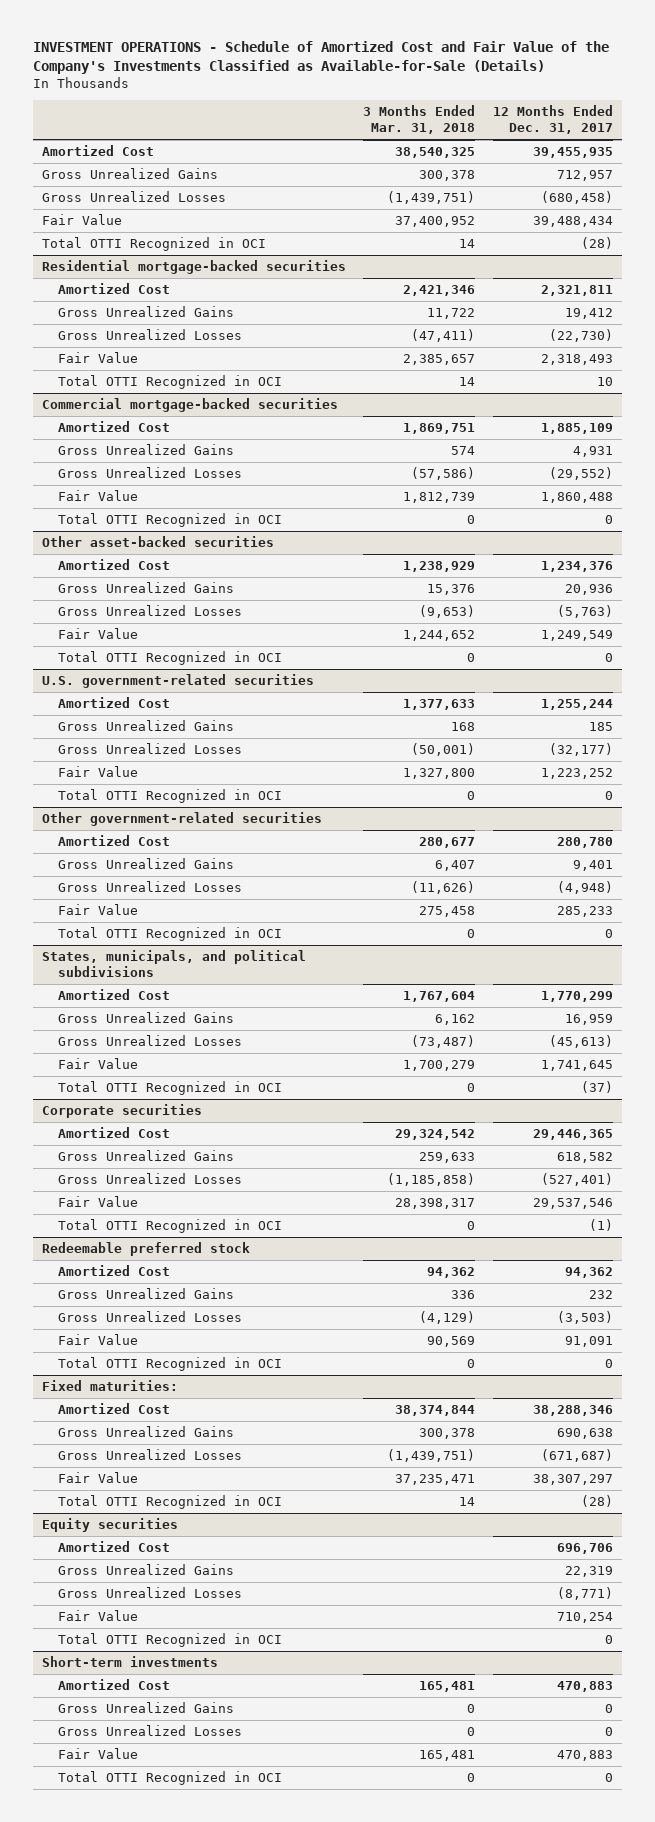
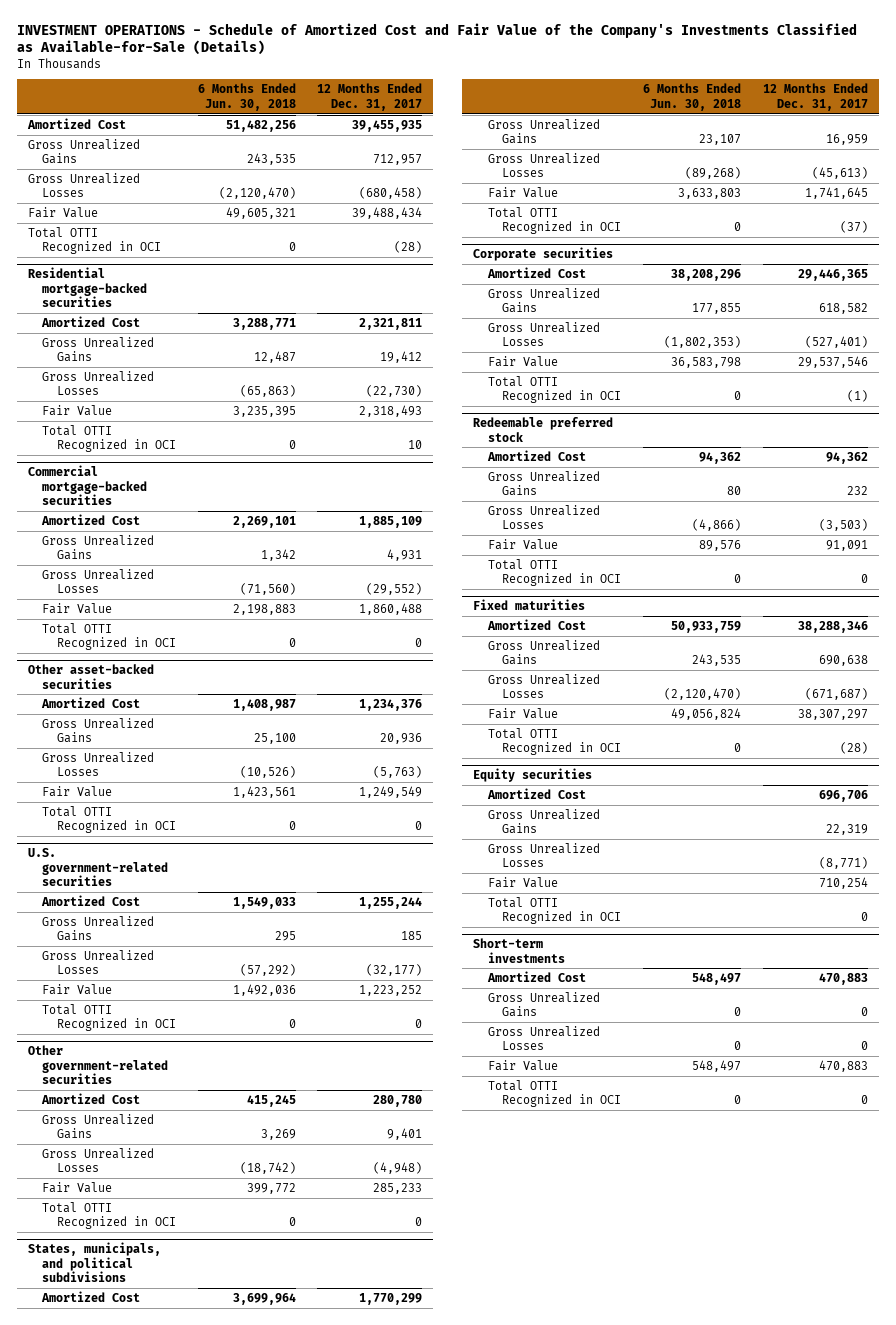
[363,105,476,135] 3 Months Ended Mar. 31, 2018 -> none
none -> [197,83,296,111] 6 Months Ended Jun. 30, 2018
[41,1380,178,1392] Fixed maturities: -> [473,599,586,611] Fixed maturities

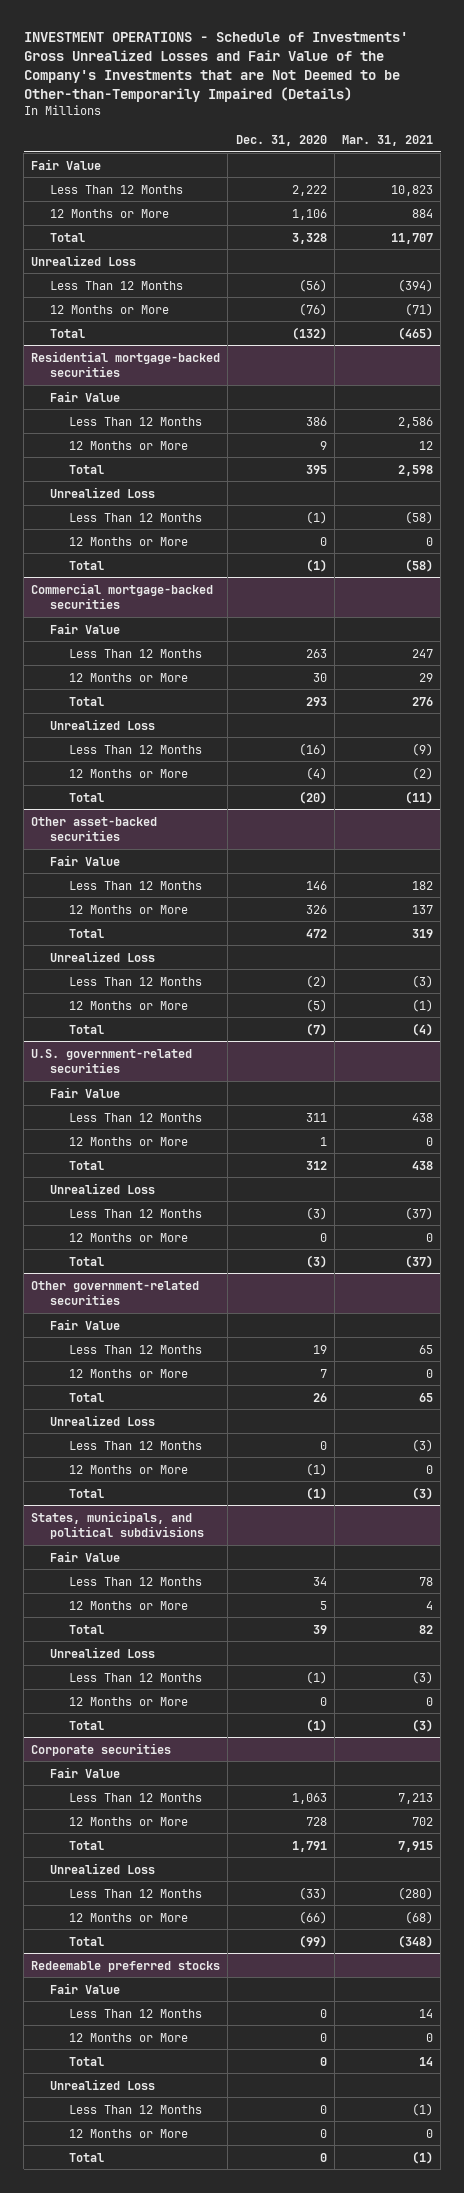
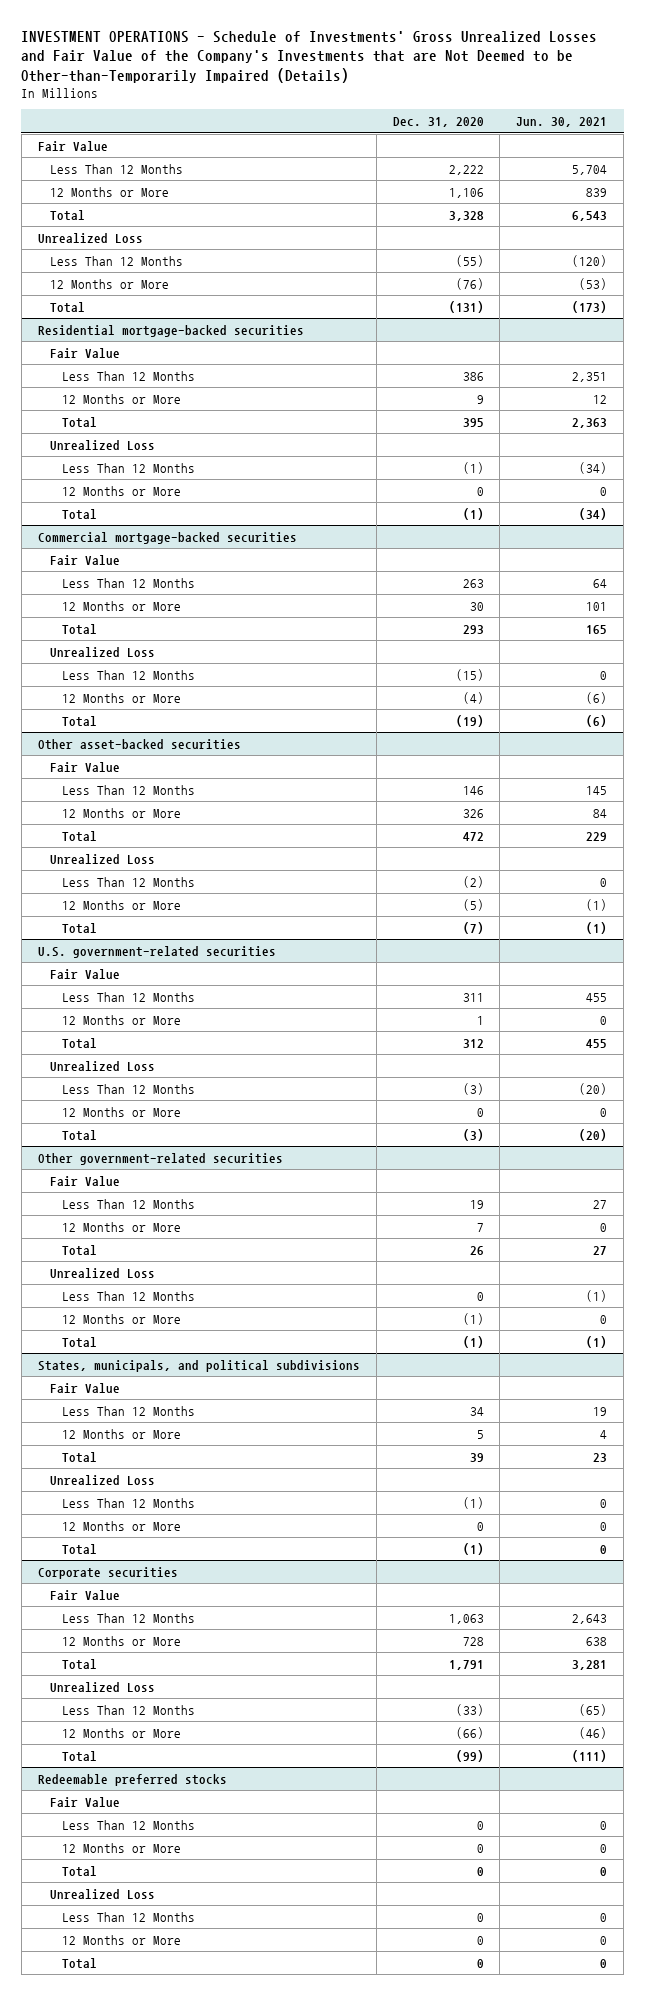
[341,135,433,147] Mar. 31, 2021 -> none
none -> [516,117,608,128] Jun. 30, 2021
[298,278,327,292] (56) -> [455,254,484,267] (55)
[291,326,327,340] (132) -> [448,300,484,313] (131)
[298,742,327,756] (16) -> [455,668,484,681] (15)
[298,790,327,804] (20) -> [455,714,484,727] (19)

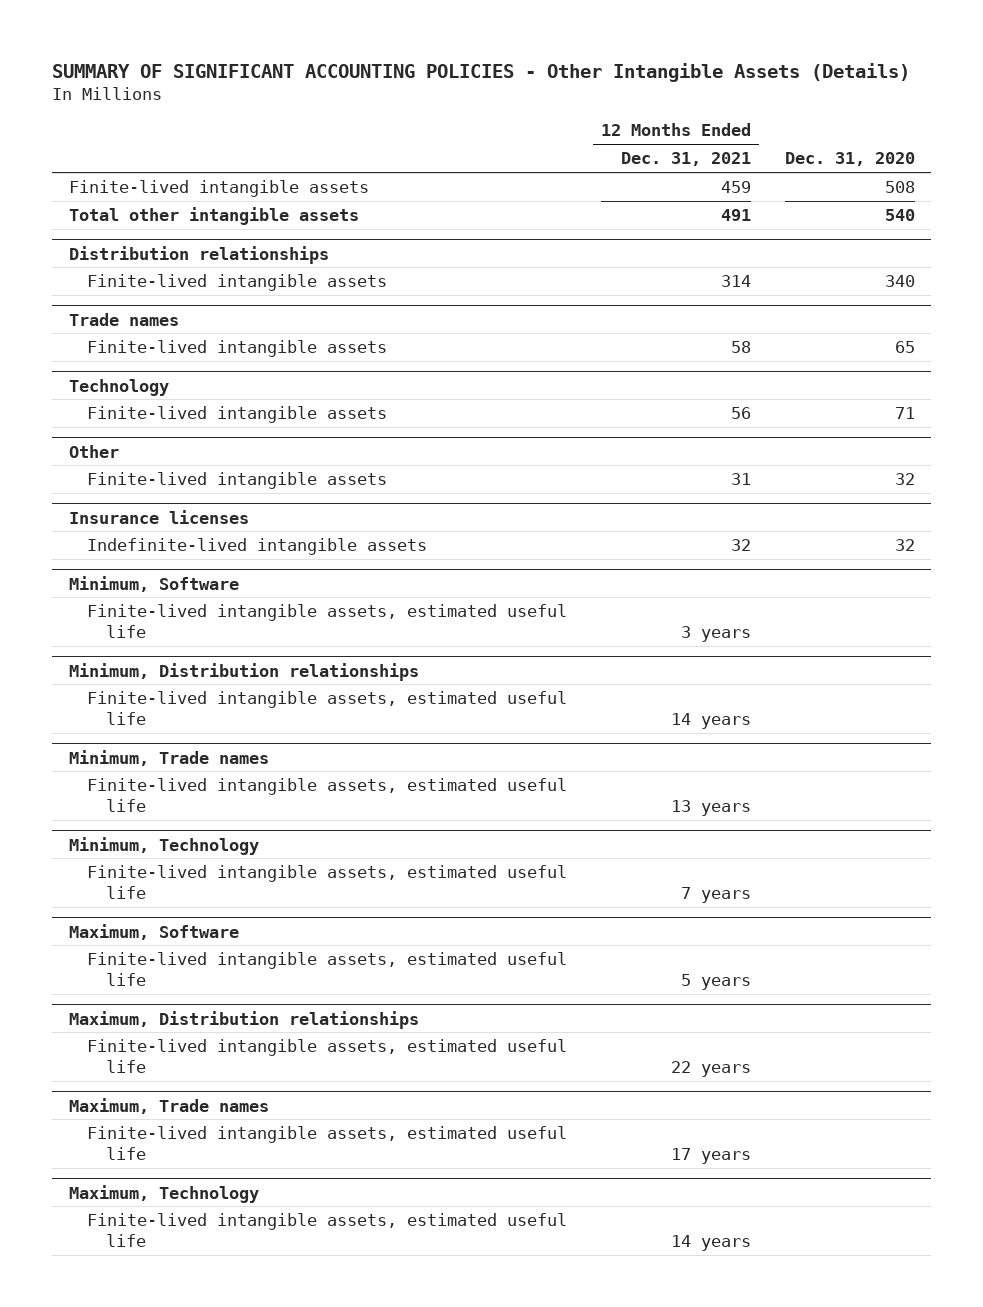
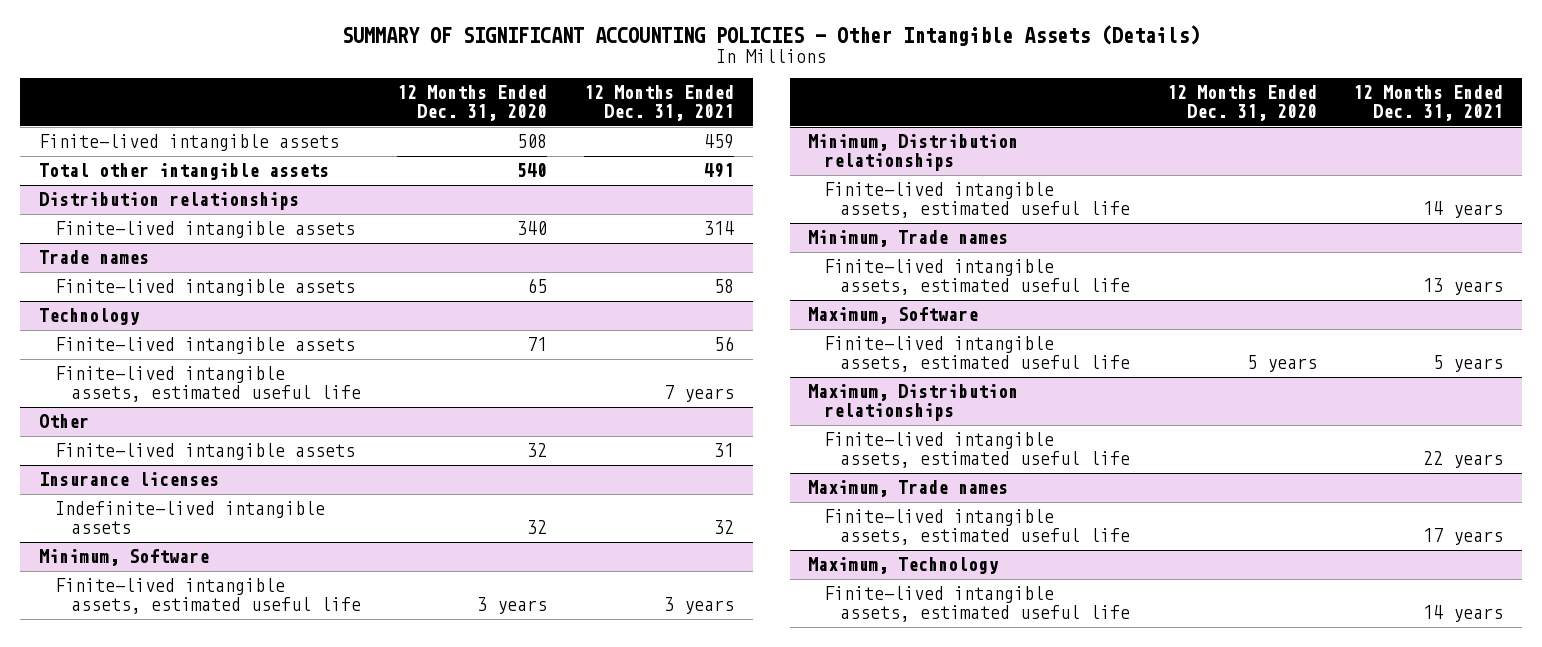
[784,152,915,167] Dec. 31, 2020 -> none
none -> [397,85,548,122] 12 Months Ended Dec. 31, 2020
none -> [54,366,361,403] Finite-lived intangible assets, estimated useful life
[68,836,259,855] Minimum, Technology -> none
[87,864,568,900] Finite-lived intangible assets, estimated useful life -> none

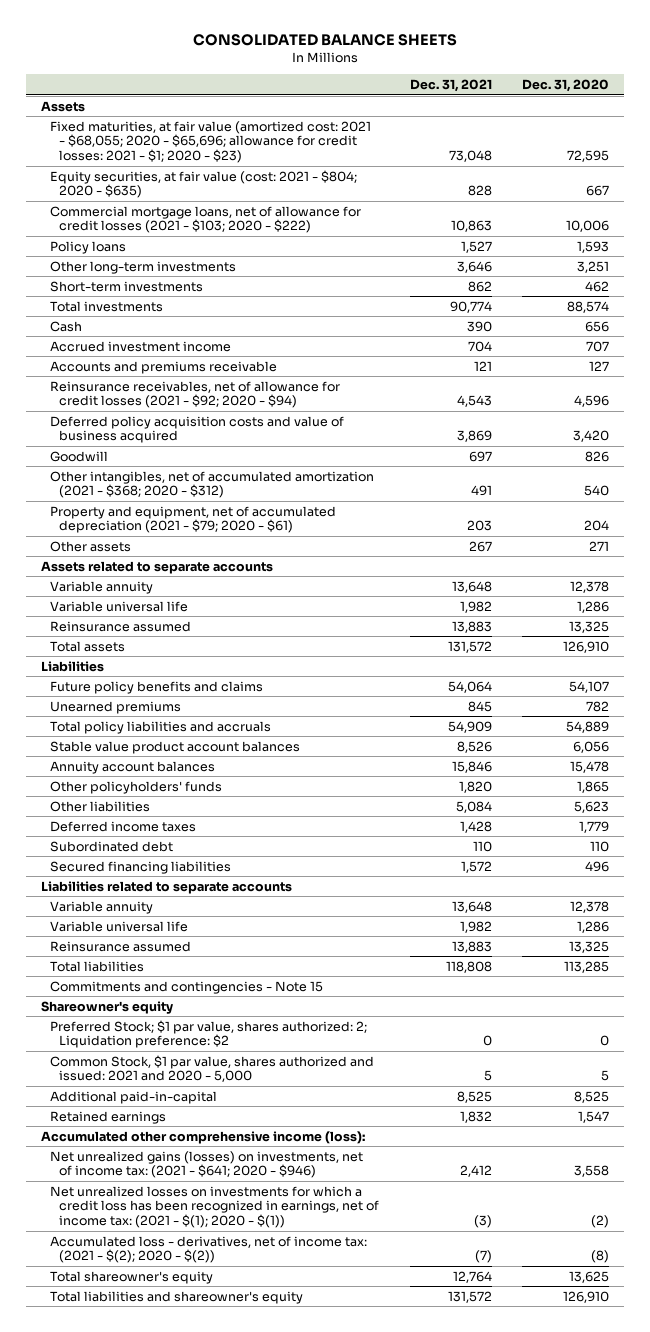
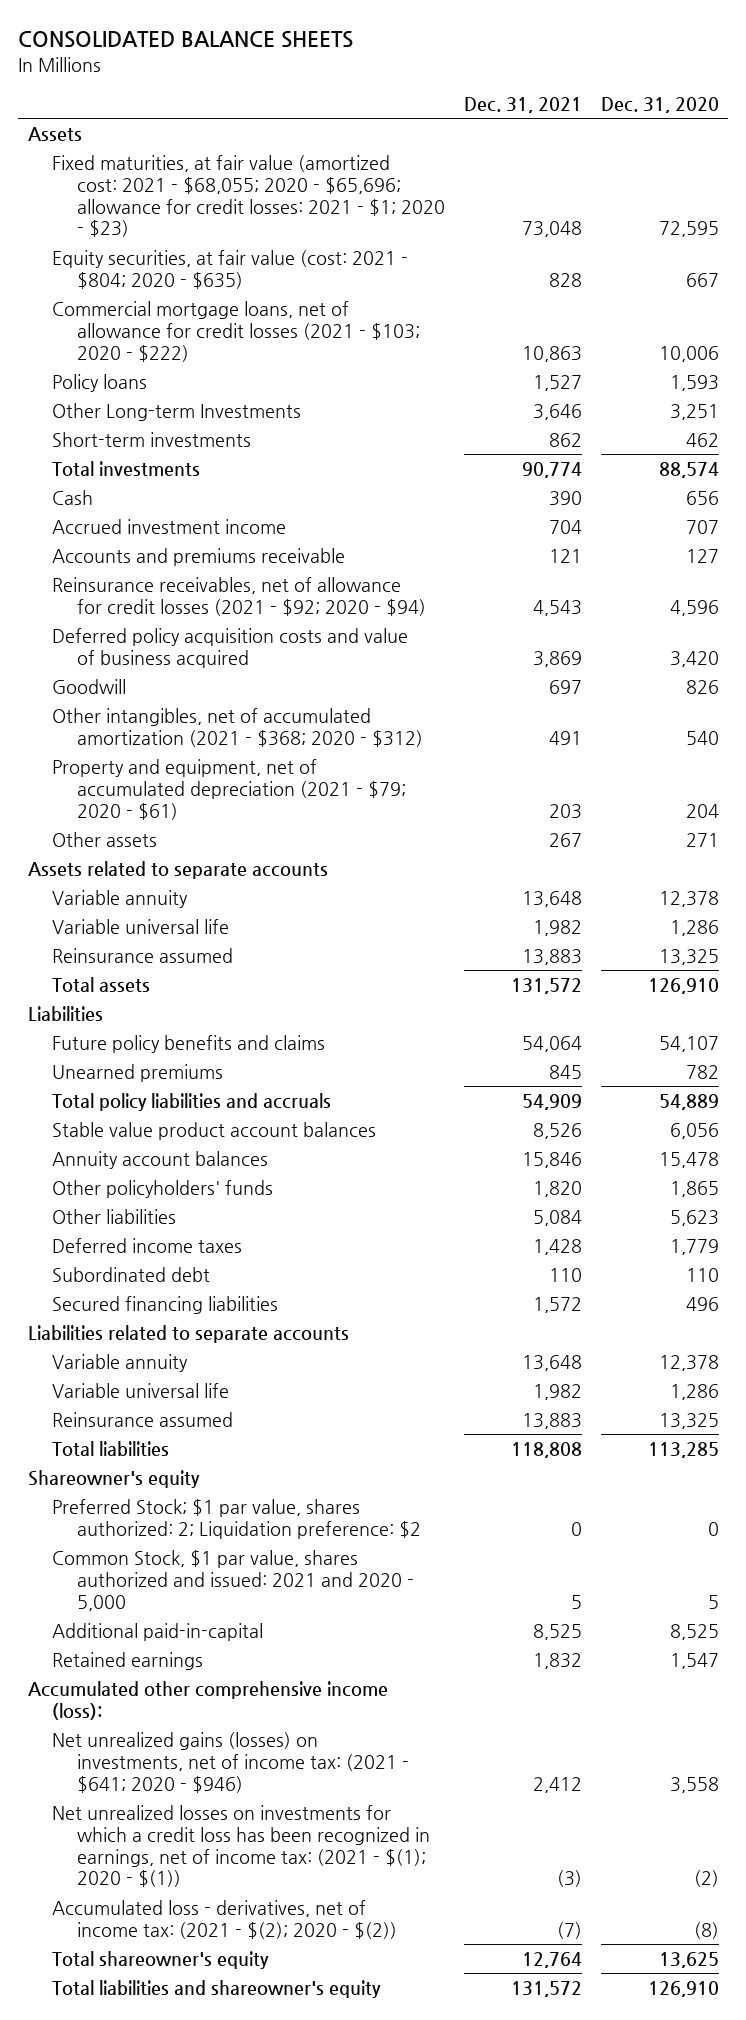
[49,260,236,274] Other long-term investments -> [52,403,302,422] Other Long-term Investments
[49,980,323,994] Commitments and contingencies - Note 15 -> none

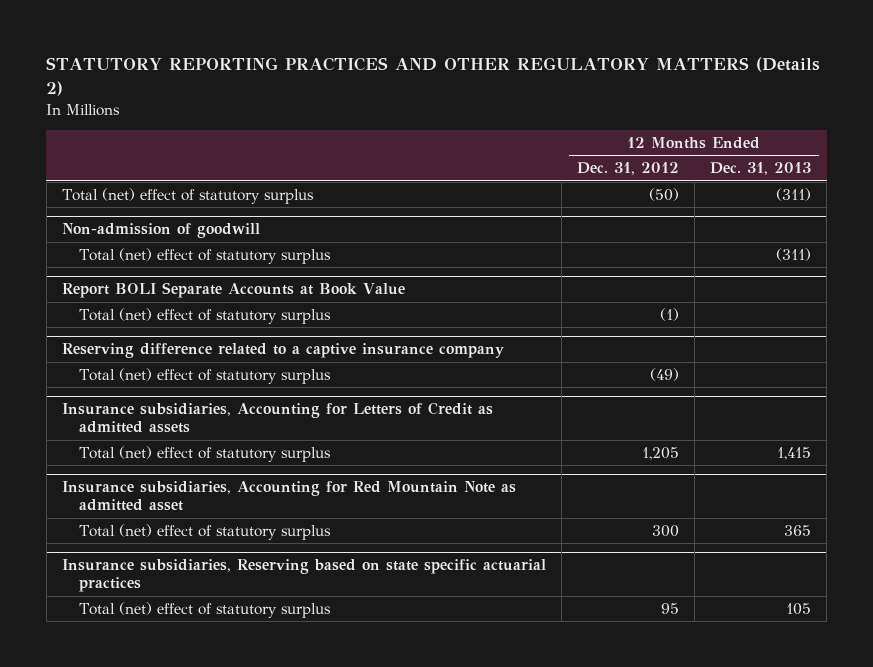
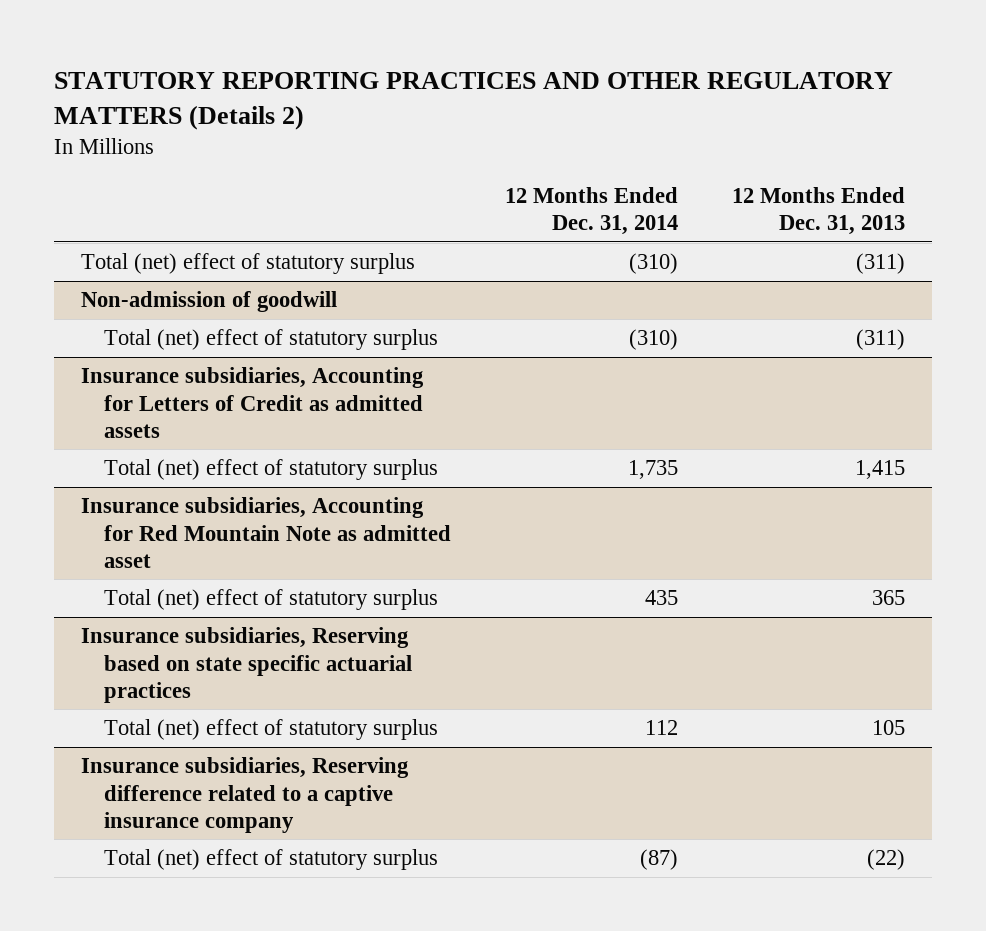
[576,162,679,176] Dec. 31, 2012 -> none
none -> [504,186,678,236] 12 Months Ended Dec. 31, 2014
[61,282,405,299] Report BOLI Separate Accounts at Book Value -> none
[79,308,332,325] Total (net) effect of statutory surplus -> none
[61,343,504,359] Reserving difference related to a captive insurance company -> none
[79,368,332,385] Total (net) effect of statutory surplus -> none
none -> [81,757,410,833] Insurance subsidiaries, Reserving difference related to a captive insurance company
none -> [103,849,438,871] Total (net) effect of statutory surplus

